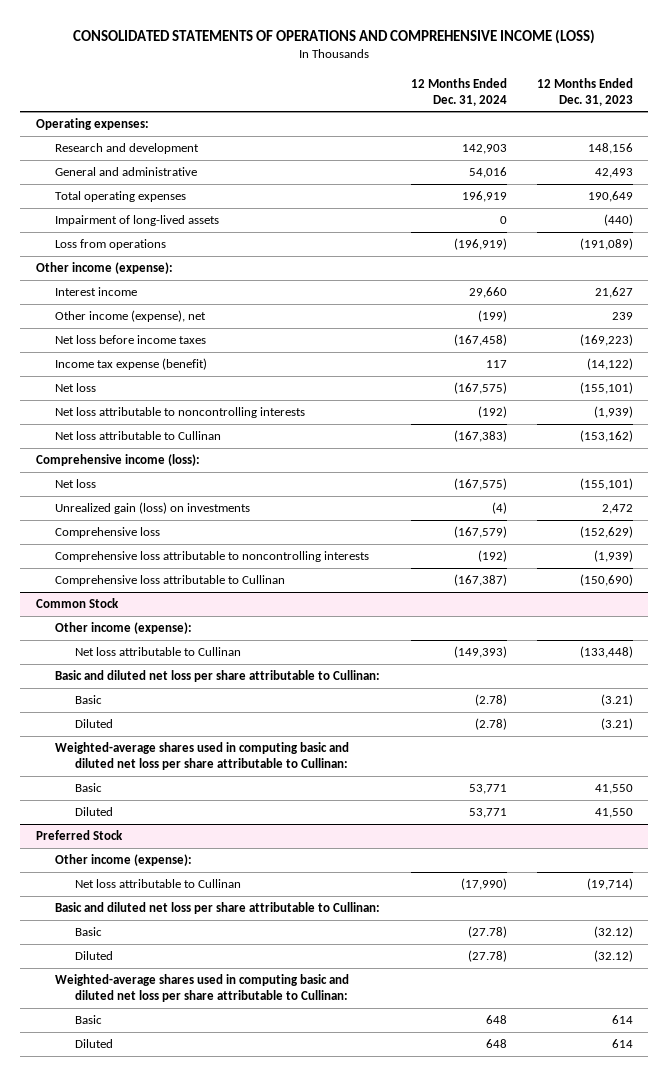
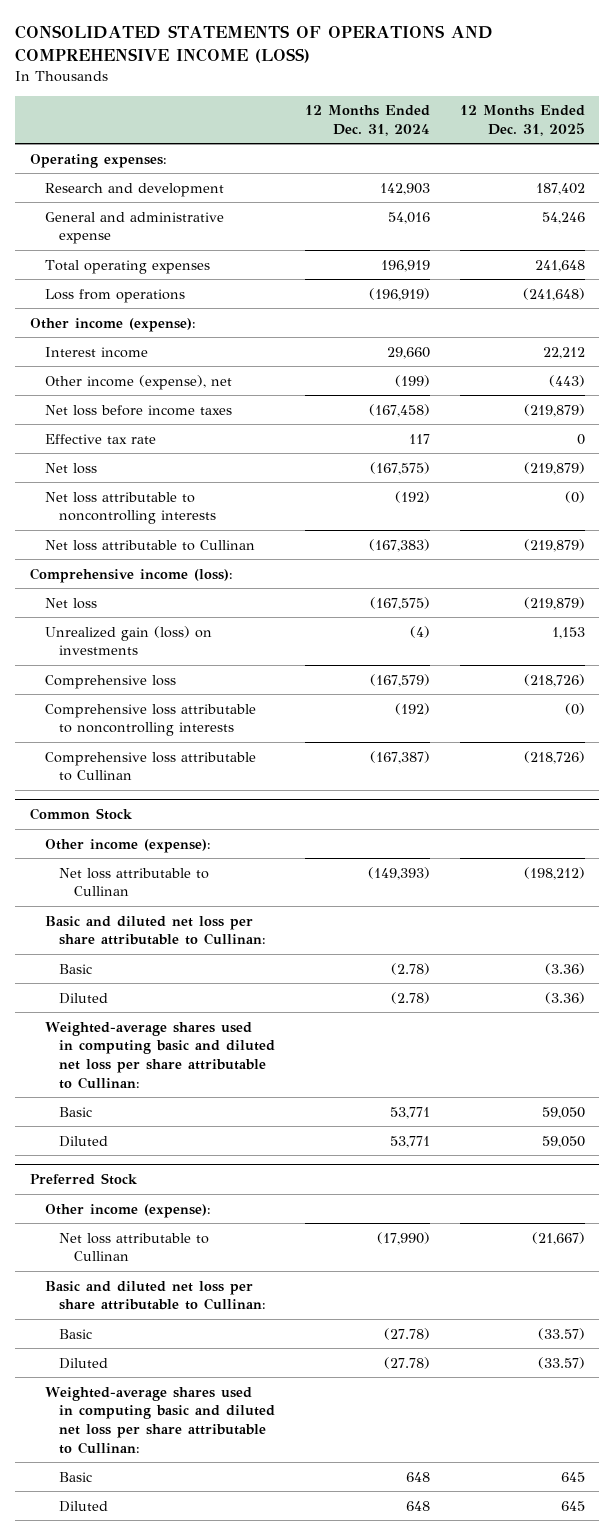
[536,77,633,106] 12 Months Ended Dec. 31, 2023 -> none
none -> [459,105,585,136] 12 Months Ended Dec. 31, 2025
[55,167,198,177] General and administrative -> [44,211,224,245] General and administrative expense
[55,215,220,227] Impairment of long-lived assets -> none
[55,358,208,371] Income tax expense (benefit) -> [44,433,156,444] Effective tax rate

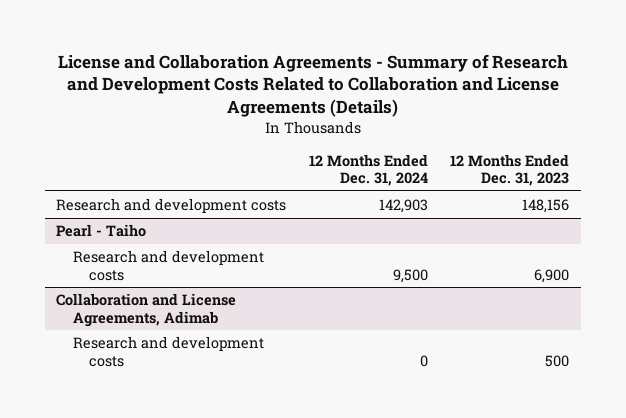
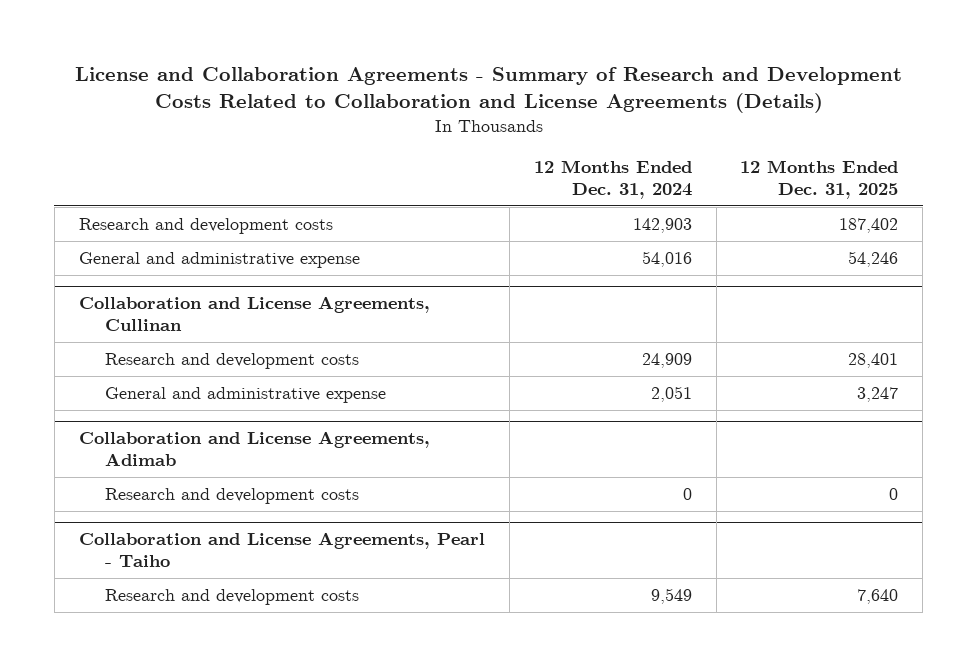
[450,153,570,186] 12 Months Ended Dec. 31, 2023 -> none
none -> [740,159,899,199] 12 Months Ended Dec. 31, 2025
[56,224,147,238] Pearl - Taiho -> none
none -> [78,252,360,269] General and administrative expense
none -> [78,296,430,332] Collaboration and License Agreements, Cullinan
[392,268,428,283] 9,500 -> [641,353,692,369] 24,909
none -> [104,387,386,404] General and administrative expense
none -> [78,532,485,568] Collaboration and License Agreements, Pearl - Taiho
none -> [104,589,359,606] Research and development costs

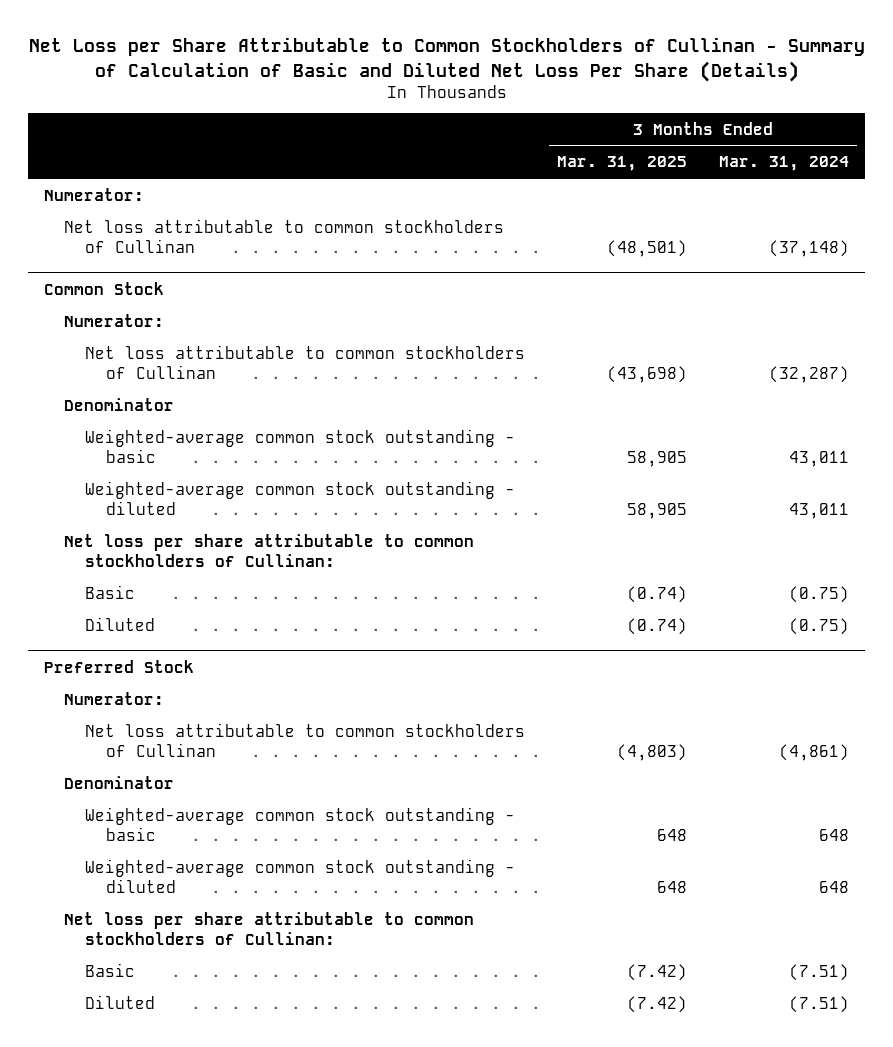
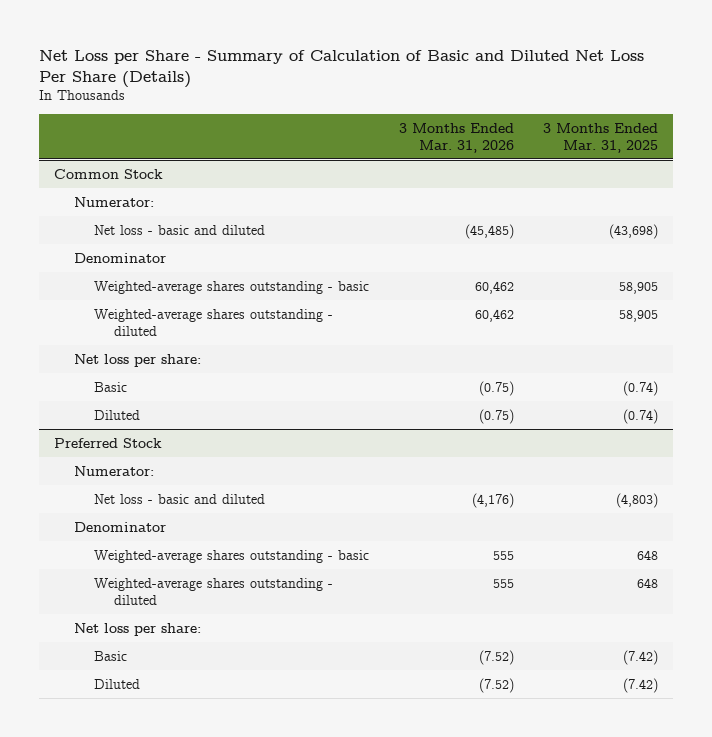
[28,37,865,82] Net Loss per Share Attributable to Common Stockholders of Cullinan - Summary of Calculation of Basic and Diluted Net Loss Per Share (Details) -> [39,49,645,88] Net Loss per Share - Summary of Calculation of Basic and Diluted Net Loss Per Share (Details)
[719,156,850,172] Mar. 31, 2024 -> none
none -> [398,122,514,153] 3 Months Ended Mar. 31, 2026
[43,187,144,201] Numerator: -> none
[64,218,505,253] Net loss attributable to common stockholders of Cullinan -> none
[85,344,526,379] Net loss attributable to common stockholders of Cullinan -> [94,224,266,235] Net loss - basic and diluted
[85,428,516,463] Weighted-average common stock outstanding - basic -> [94,280,370,294] Weighted-average shares outstanding - basic
[85,480,516,515] Weighted-average common stock outstanding - diluted -> [94,308,334,336] Weighted-average shares outstanding - diluted
[64,533,475,567] Net loss per share attributable to common stockholders of Cullinan: -> [74,353,202,367] Net loss per share:
[85,722,526,757] Net loss attributable to common stockholders of Cullinan -> [94,493,266,504] Net loss - basic and diluted
[85,806,516,841] Weighted-average common stock outstanding - basic -> [94,549,370,563] Weighted-average shares outstanding - basic
[85,858,516,893] Weighted-average common stock outstanding - diluted -> [94,577,334,605] Weighted-average shares outstanding - diluted
[64,911,475,945] Net loss per share attributable to common stockholders of Cullinan: -> [74,622,202,636] Net loss per share:

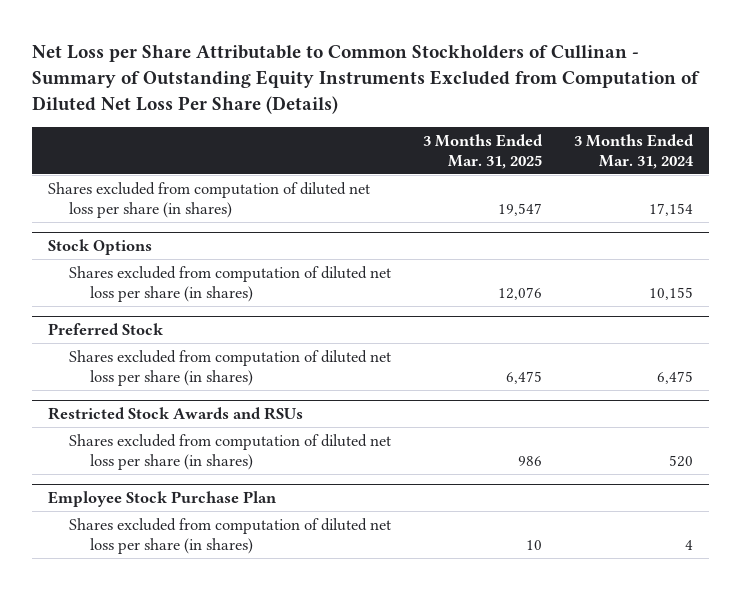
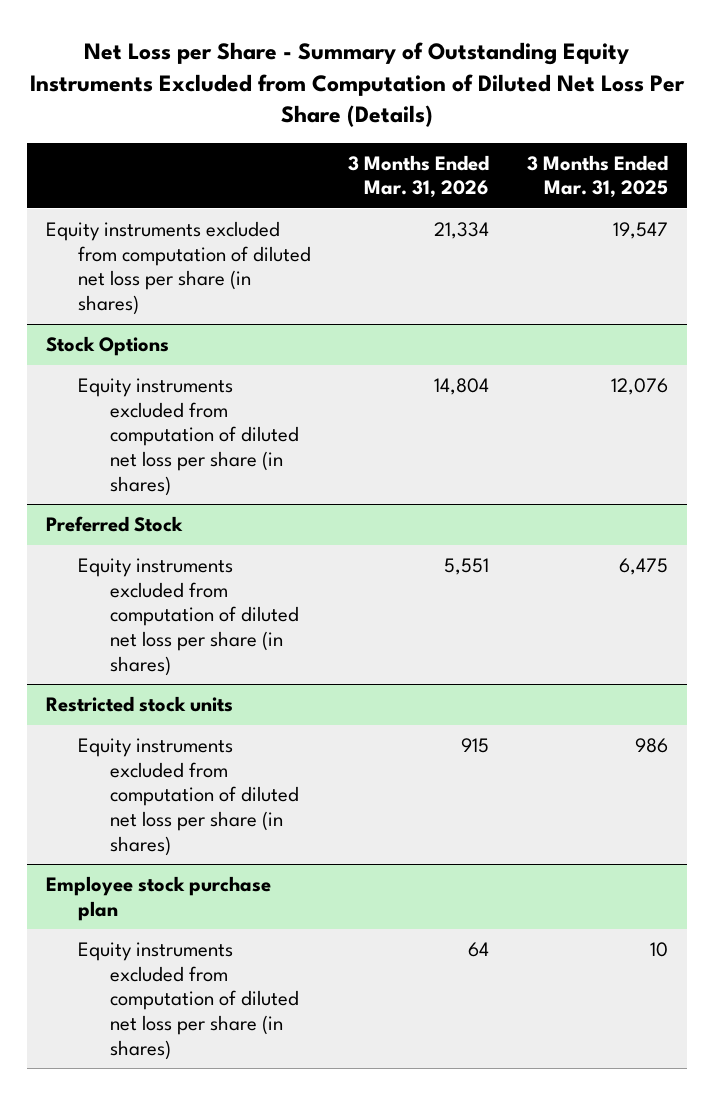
[32,45,701,114] Net Loss per Share Attributable to Common Stockholders of Cullinan - Summary of Outstanding Equity Instruments Excluded from Computation of Diluted Net Loss Per Share (Details) -> [29,41,685,128] Net Loss per Share - Summary of Outstanding Equity Instruments Excluded from Computation of Diluted Net Loss Per Share (Details)
[574,133,695,169] 3 Months Ended Mar. 31, 2024 -> none
none -> [348,154,490,199] 3 Months Ended Mar. 31, 2026
[48,182,371,219] Shares excluded from computation of diluted net loss per share (in shares) -> [46,221,311,316] Equity instruments excluded from computation of diluted net loss per share (in shares)
[69,266,392,303] Shares excluded from computation of diluted net loss per share (in shares) -> [77,378,299,496] Equity instruments excluded from computation of diluted net loss per share (in shares)
[69,350,392,387] Shares excluded from computation of diluted net loss per share (in shares) -> [77,558,299,676] Equity instruments excluded from computation of diluted net loss per share (in shares)
[48,407,304,421] Restricted Stock Awards and RSUs -> [46,696,234,713] Restricted stock units
[69,434,392,471] Shares excluded from computation of diluted net loss per share (in shares) -> [77,738,299,856] Equity instruments excluded from computation of diluted net loss per share (in shares)
[48,491,278,508] Employee Stock Purchase Plan -> [46,876,272,921] Employee stock purchase plan
[69,518,392,555] Shares excluded from computation of diluted net loss per share (in shares) -> [77,942,299,1060] Equity instruments excluded from computation of diluted net loss per share (in shares)

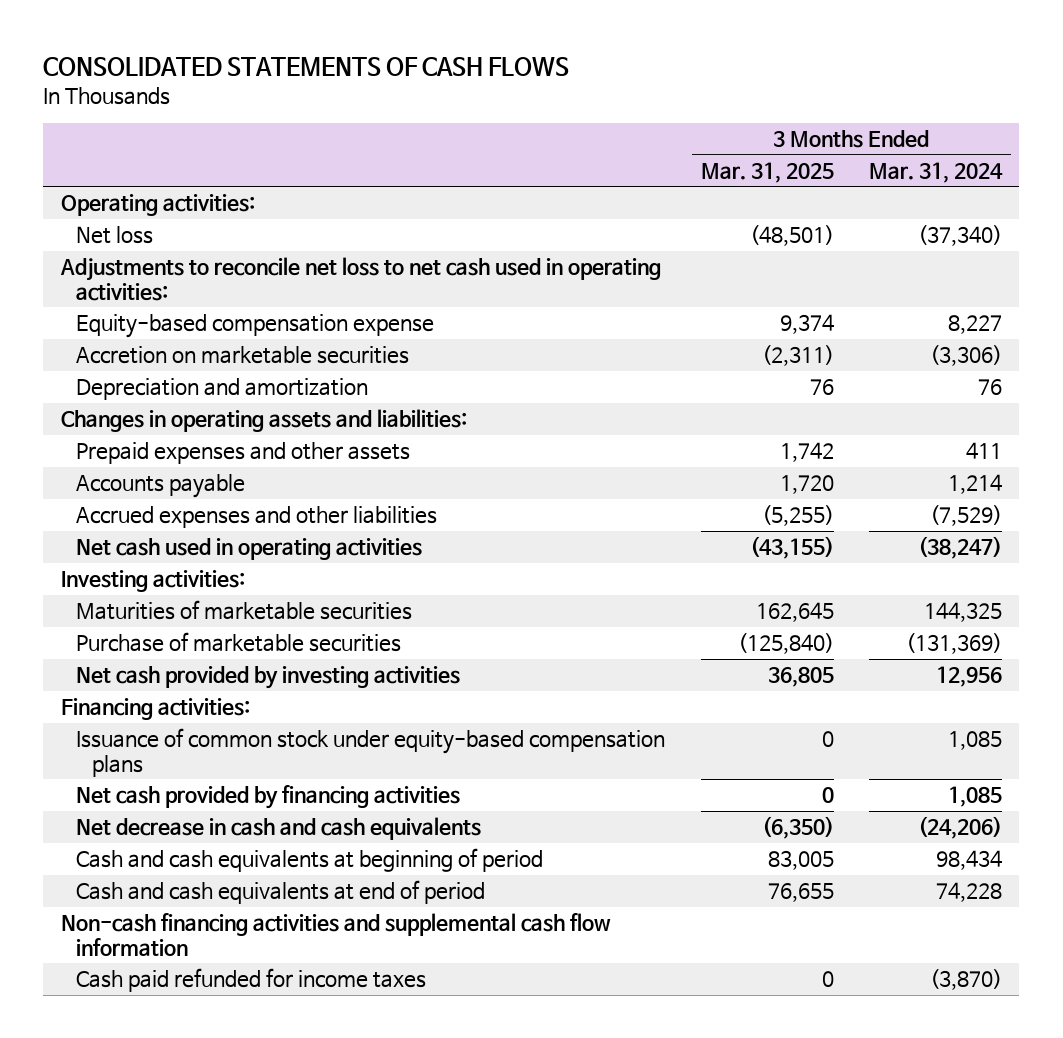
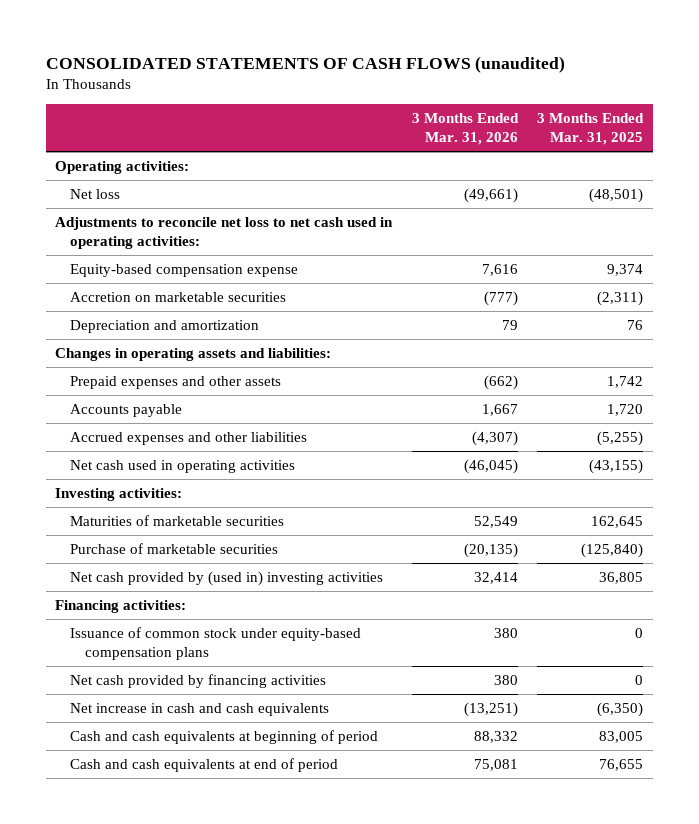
[43,57,570,77] CONSOLIDATED STATEMENTS OF CASH FLOWS -> [45,55,565,73] CONSOLIDATED STATEMENTS OF CASH FLOWS (unaudited)
[868,161,1003,183] Mar. 31, 2024 -> none
none -> [411,113,519,146] 3 Months Ended Mar. 31, 2026
[76,666,461,690] Net cash provided by investing activities -> [70,571,384,587] Net cash provided by (used in) investing activities
[76,817,482,841] Net decrease in cash and cash equivalents -> [70,703,330,717] Net increase in cash and cash equivalents
[60,913,611,957] Non-cash financing activities and supplemental cash flow information -> none
[76,968,427,993] Cash paid refunded for income taxes -> none

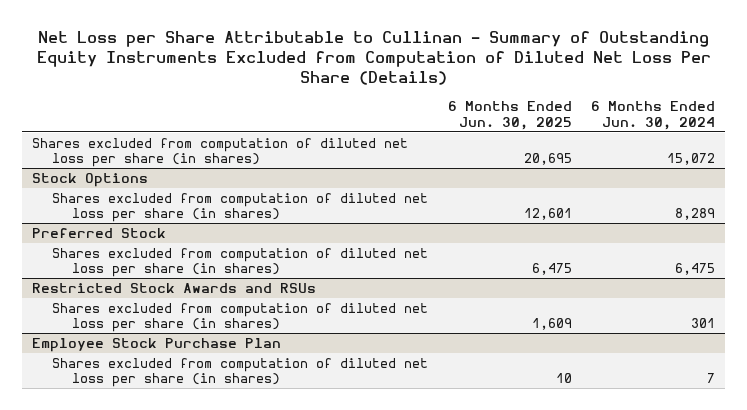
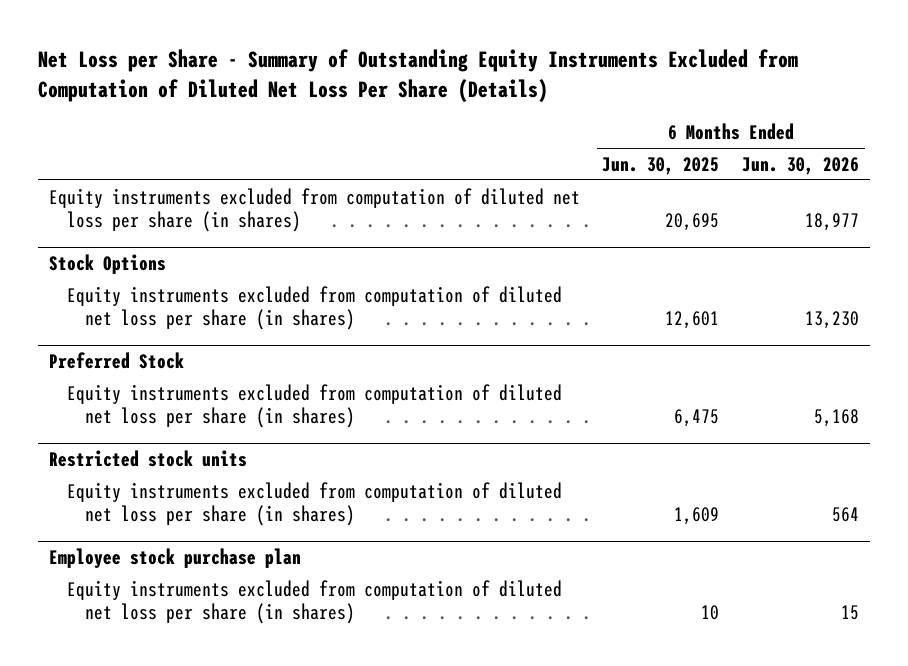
[36,30,711,86] Net Loss per Share Attributable to Cullinan - Summary of Outstanding Equity Instruments Excluded from Computation of Diluted Net Loss Per Share (Details) -> [37,49,798,104] Net Loss per Share - Summary of Outstanding Equity Instruments Excluded from Computation of Diluted Net Loss Per Share (Details)
[591,101,716,131] 6 Months Ended Jun. 30, 2024 -> none
none -> [742,156,860,175] Jun. 30, 2026
[31,137,408,168] Shares excluded from computation of diluted net loss per share (in shares) -> [48,187,580,233] Equity instruments excluded from computation of diluted net loss per share (in shares)
[52,192,429,223] Shares excluded from computation of diluted net loss per share (in shares) -> [67,285,563,331] Equity instruments excluded from computation of diluted net loss per share (in shares)
[52,247,429,278] Shares excluded from computation of diluted net loss per share (in shares) -> [67,383,563,429] Equity instruments excluded from computation of diluted net loss per share (in shares)
[31,282,316,293] Restricted Stock Awards and RSUs -> [48,450,247,468] Restricted stock units
[52,302,429,333] Shares excluded from computation of diluted net loss per share (in shares) -> [67,481,563,527] Equity instruments excluded from computation of diluted net loss per share (in shares)
[31,337,281,352] Employee Stock Purchase Plan -> [48,548,301,569] Employee stock purchase plan
[52,357,429,388] Shares excluded from computation of diluted net loss per share (in shares) -> [67,579,563,625] Equity instruments excluded from computation of diluted net loss per share (in shares)

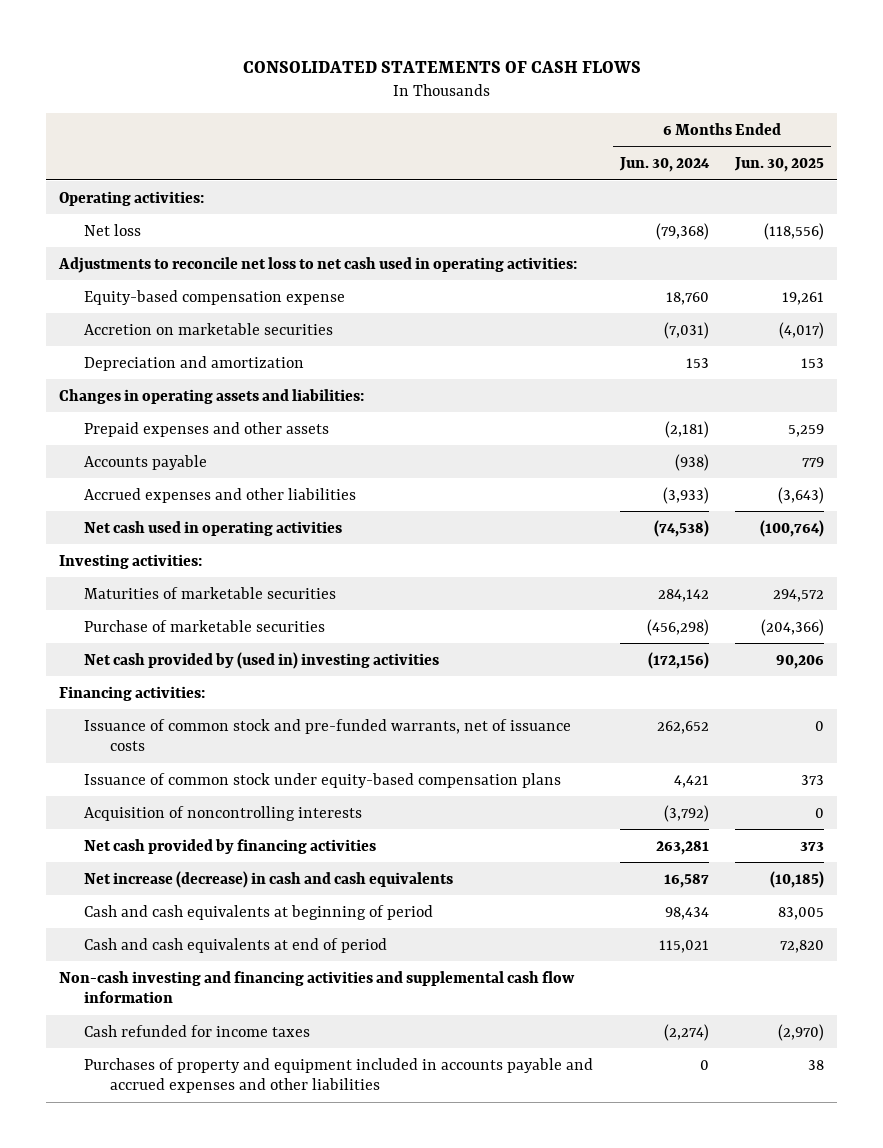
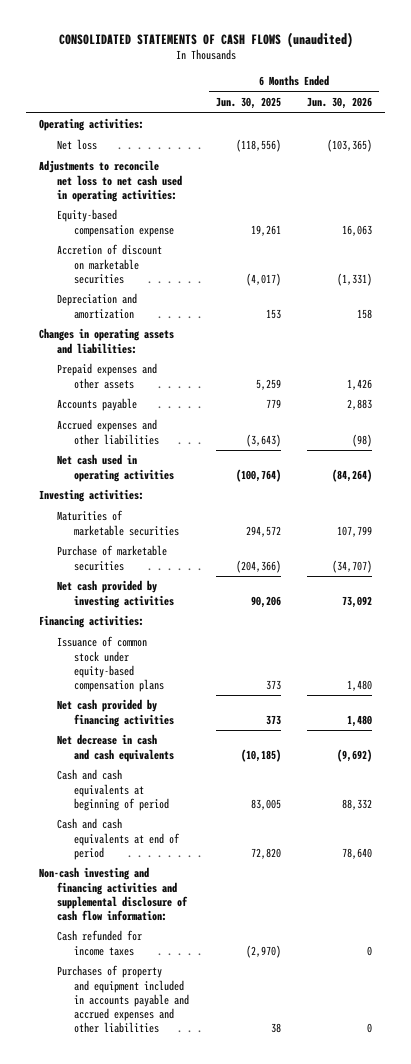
[242,60,641,73] CONSOLIDATED STATEMENTS OF CASH FLOWS -> [58,31,353,48] CONSOLIDATED STATEMENTS OF CASH FLOWS (unaudited)
[618,157,710,173] Jun. 30, 2024 -> none
none -> [307,97,373,110] Jun. 30, 2026
[84,322,334,335] Accretion on marketable securities -> [56,244,162,284] Accretion of discount on marketable securities
[84,651,440,669] Net cash provided by (used in) investing activities -> [56,580,175,608] Net cash provided by investing activities
[84,718,572,751] Issuance of common stock and pre-funded warrants, net of issuance costs -> none
[84,805,363,821] Acquisition of noncontrolling interests -> none
[84,870,454,888] Net increase (decrease) in cash and cash equivalents -> [56,734,175,762] Net decrease in cash and cash equivalents
[59,970,576,1003] Non-cash investing and financing activities and supplemental cash flow information -> [38,867,188,921] Non-cash investing and financing activities and supplemental disclosure of cash flow information:

